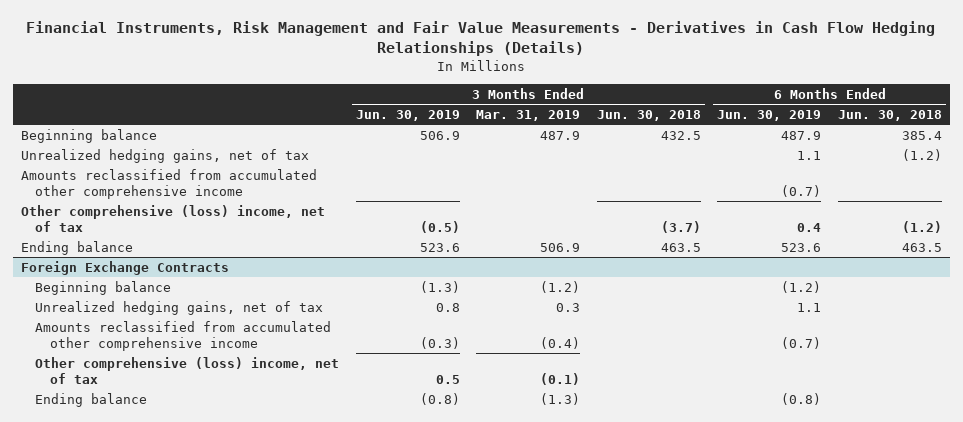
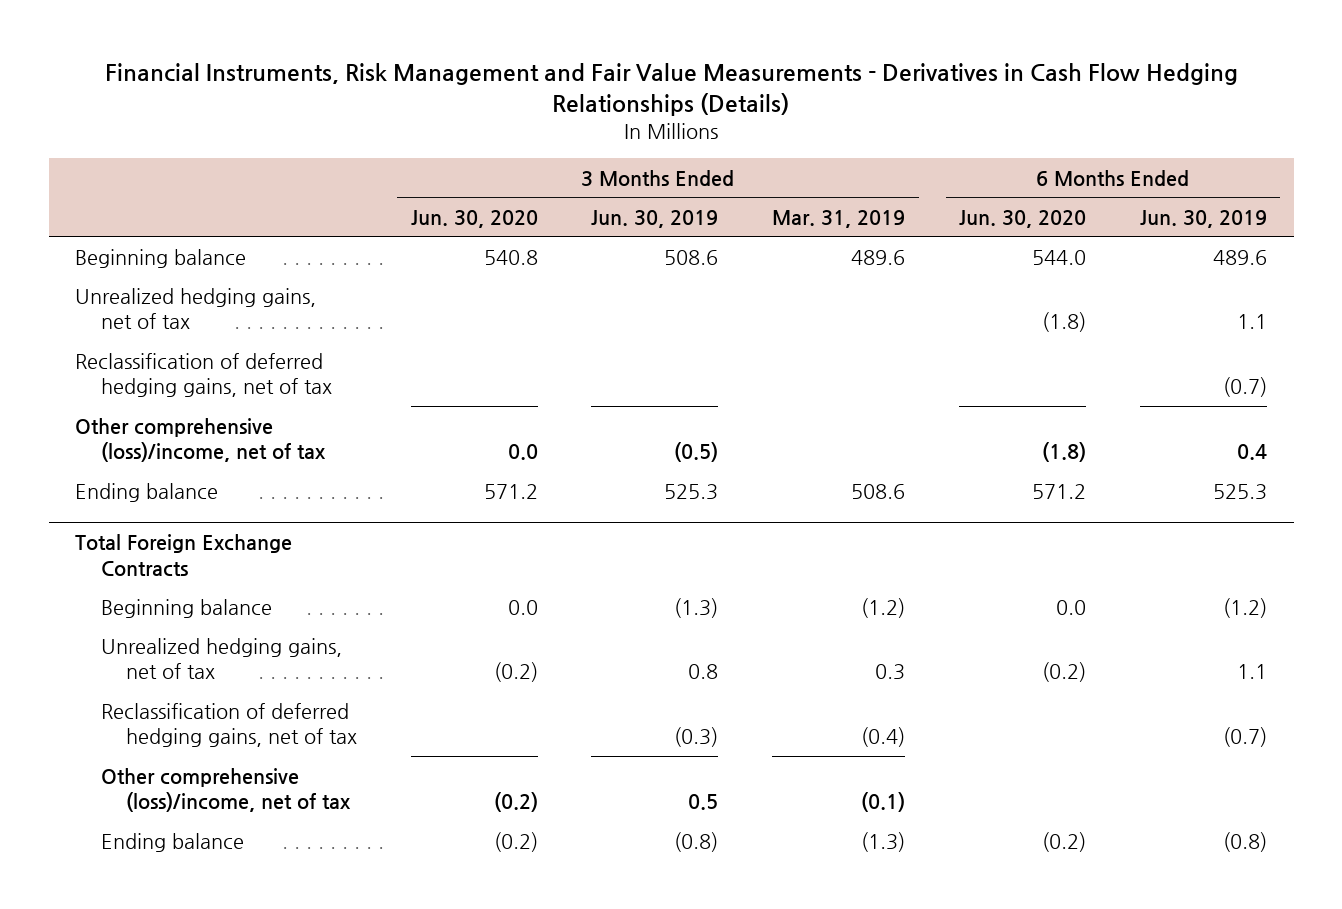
[596,109,701,121] Jun. 30, 2018 -> none
[837,109,942,121] Jun. 30, 2018 -> none
none -> [410,209,538,228] Jun. 30, 2020
none -> [958,209,1086,228] Jun. 30, 2020
[419,130,460,140] 506.9 -> [664,249,719,265] 508.6
[540,130,581,140] 487.9 -> [851,249,906,265] 489.6
[781,130,822,140] 487.9 -> [1212,249,1267,265] 489.6
[20,168,317,199] Amounts reclassified from accumulated other comprehensive income -> [75,352,332,398] Reclassification of deferred hedging gains, net of tax
[20,204,325,232] Other comprehensive (loss) income, net of tax -> [75,417,326,463] Other comprehensive (loss)/income, net of tax
[419,242,460,252] 523.6 -> [664,483,719,500] 525.3
[540,242,581,252] 506.9 -> [851,483,906,499] 508.6
[781,242,822,252] 523.6 -> [1212,483,1267,500] 525.3
[20,260,229,275] Foreign Exchange Contracts -> [75,534,293,577] Total Foreign Exchange Contracts
[35,320,332,351] Amounts reclassified from accumulated other comprehensive income -> [100,702,357,748] Reclassification of deferred hedging gains, net of tax
[35,356,340,384] Other comprehensive (loss) income, net of tax -> [100,767,351,813] Other comprehensive (loss)/income, net of tax

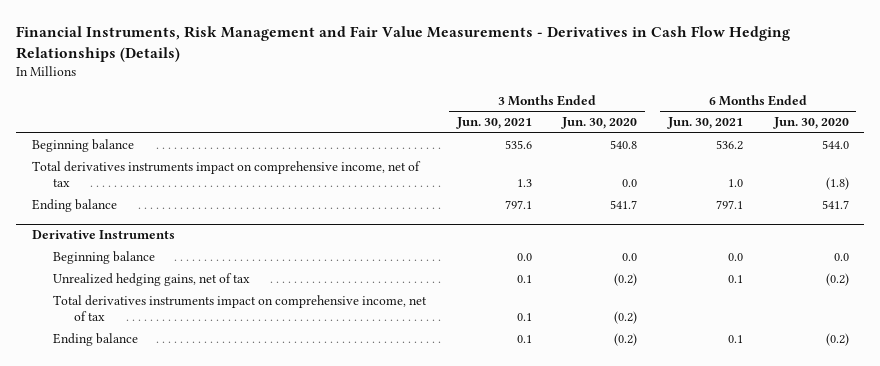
[591,209,719,228] Jun. 30, 2019 -> none
[772,209,906,228] Mar. 31, 2019 -> none
[1139,209,1267,228] Jun. 30, 2019 -> none
none -> [455,117,532,130] Jun. 30, 2021
none -> [666,117,743,130] Jun. 30, 2021
[75,287,317,330] Unrealized hedging gains, net of tax -> none
[75,352,332,398] Reclassification of deferred hedging gains, net of tax -> none
[75,417,326,463] Other comprehensive (loss)/income, net of tax -> [31,161,421,188] Total derivatives instruments impact on comprehensive income, net of tax
[483,483,538,499] 571.2 -> [610,200,638,210] 541.7
[1031,483,1086,499] 571.2 -> [821,200,849,210] 541.7
[75,534,293,577] Total Foreign Exchange Contracts -> [31,230,175,240] Derivative Instruments
[100,702,357,748] Reclassification of deferred hedging gains, net of tax -> none
[100,767,351,813] Other comprehensive (loss)/income, net of tax -> [52,295,427,322] Total derivatives instruments impact on comprehensive income, net of tax

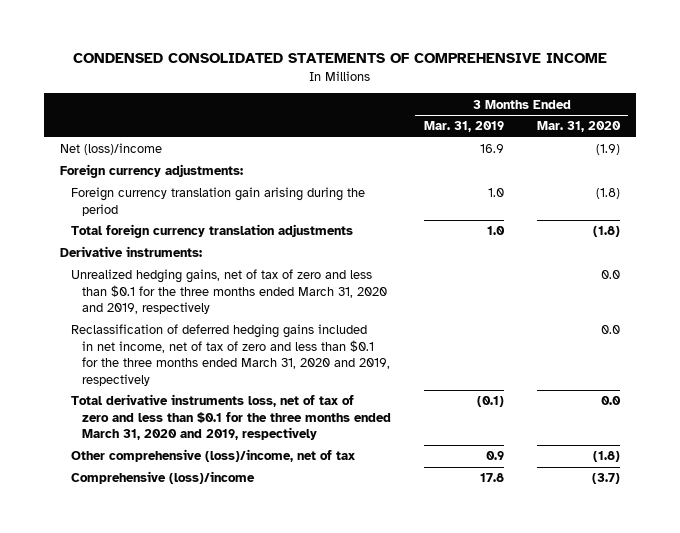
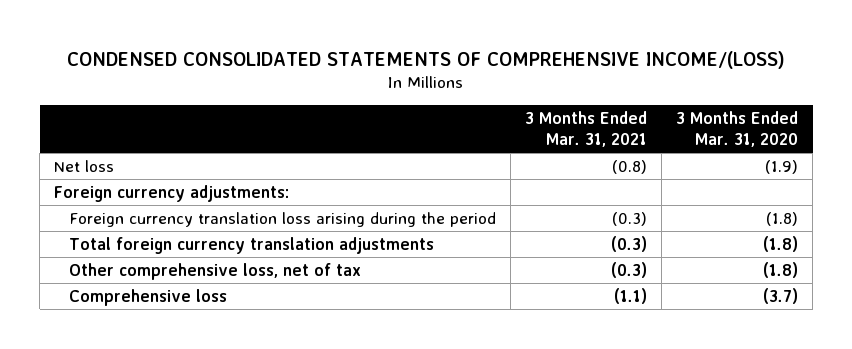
[72,53,607,64] CONDENSED CONSOLIDATED STATEMENTS OF COMPREHENSIVE INCOME -> [67,50,786,69] CONDENSED CONSOLIDATED STATEMENTS OF COMPREHENSIVE INCOME/(LOSS)
[423,121,504,133] Mar. 31, 2019 -> none
none -> [524,110,647,148] 3 Months Ended Mar. 31, 2021
[59,143,162,156] Net (loss)/income -> [54,159,115,172] Net loss
[70,187,365,216] Foreign currency translation gain arising during the period -> [68,211,496,227] Foreign currency translation loss arising during the period
[59,246,202,258] Derivative instruments: -> none
[70,269,387,315] Unrealized hedging gains, net of tax of zero and less than $0.1 for the three months ended March 31, 2020 and 2019, respectively -> none
[70,324,390,386] Reclassification of deferred hedging gains included in net income, net of tax of zero and less than $0.1 for the three months ended March 31, 2020 and 2019, respectively -> none
[70,394,391,441] Total derivative instruments loss, net of tax of zero and less than $0.1 for the three months ended March 31, 2020 and 2019, respectively -> none
[70,449,355,463] Other comprehensive (loss)/income, net of tax -> [68,262,361,280] Other comprehensive loss, net of tax
[70,471,255,485] Comprehensive (loss)/income -> [68,288,227,306] Comprehensive loss

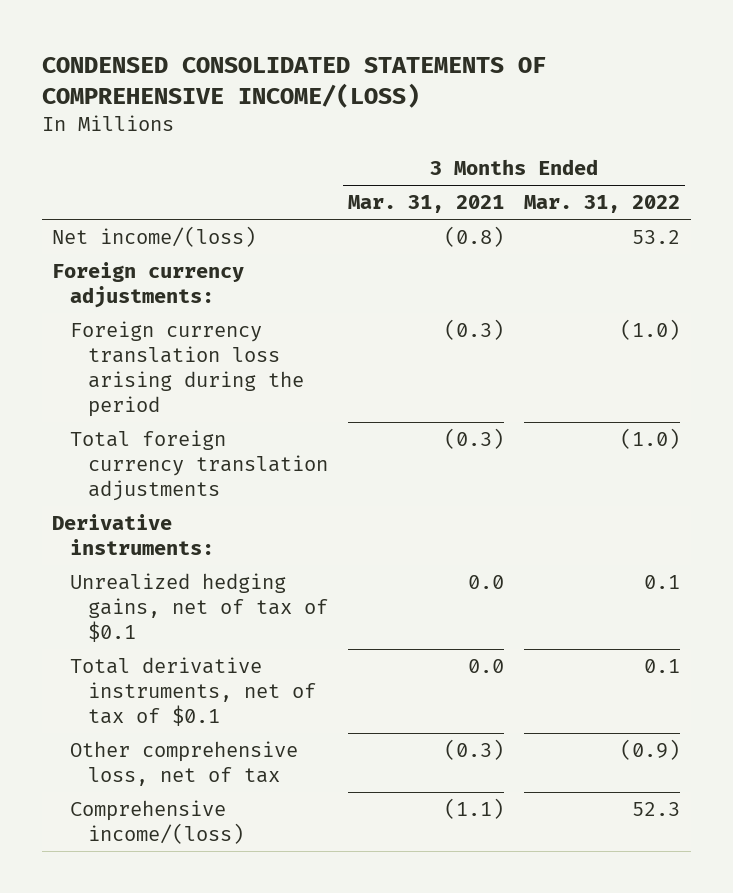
[676,110,799,148] 3 Months Ended Mar. 31, 2020 -> none
none -> [524,195,681,214] Mar. 31, 2022
[54,159,115,172] Net loss -> [52,226,257,248] Net income/(loss)
none -> [52,514,215,555] Derivative instruments:
none -> [70,573,329,642] Unrealized hedging gains, net of tax of $0.1
none -> [70,657,317,726] Total derivative instruments, net of tax of $0.1
[68,288,227,306] Comprehensive loss -> [70,800,245,844] Comprehensive income/(loss)

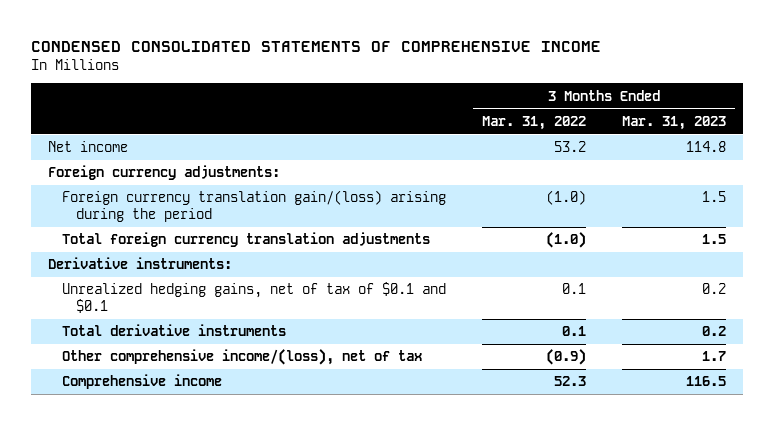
[42,57,547,109] CONDENSED CONSOLIDATED STATEMENTS OF COMPREHENSIVE INCOME/(LOSS) -> [30,40,601,52] CONDENSED CONSOLIDATED STATEMENTS OF COMPREHENSIVE INCOME
[348,195,505,214] Mar. 31, 2021 -> none
none -> [621,115,726,130] Mar. 31, 2023
[52,226,257,248] Net income/(loss) -> [48,141,129,153] Net income
[70,321,305,417] Foreign currency translation loss arising during the period -> [62,190,447,223] Foreign currency translation gain/(loss) arising during the period
[70,573,329,642] Unrealized hedging gains, net of tax of $0.1 -> [62,282,447,314] Unrealized hedging gains, net of tax of $0.1 and $0.1
[70,657,317,726] Total derivative instruments, net of tax of $0.1 -> [62,324,287,337] Total derivative instruments
[70,741,299,786] Other comprehensive loss, net of tax -> [62,349,423,366] Other comprehensive income/(loss), net of tax
[70,800,245,844] Comprehensive income/(loss) -> [62,374,223,390] Comprehensive income

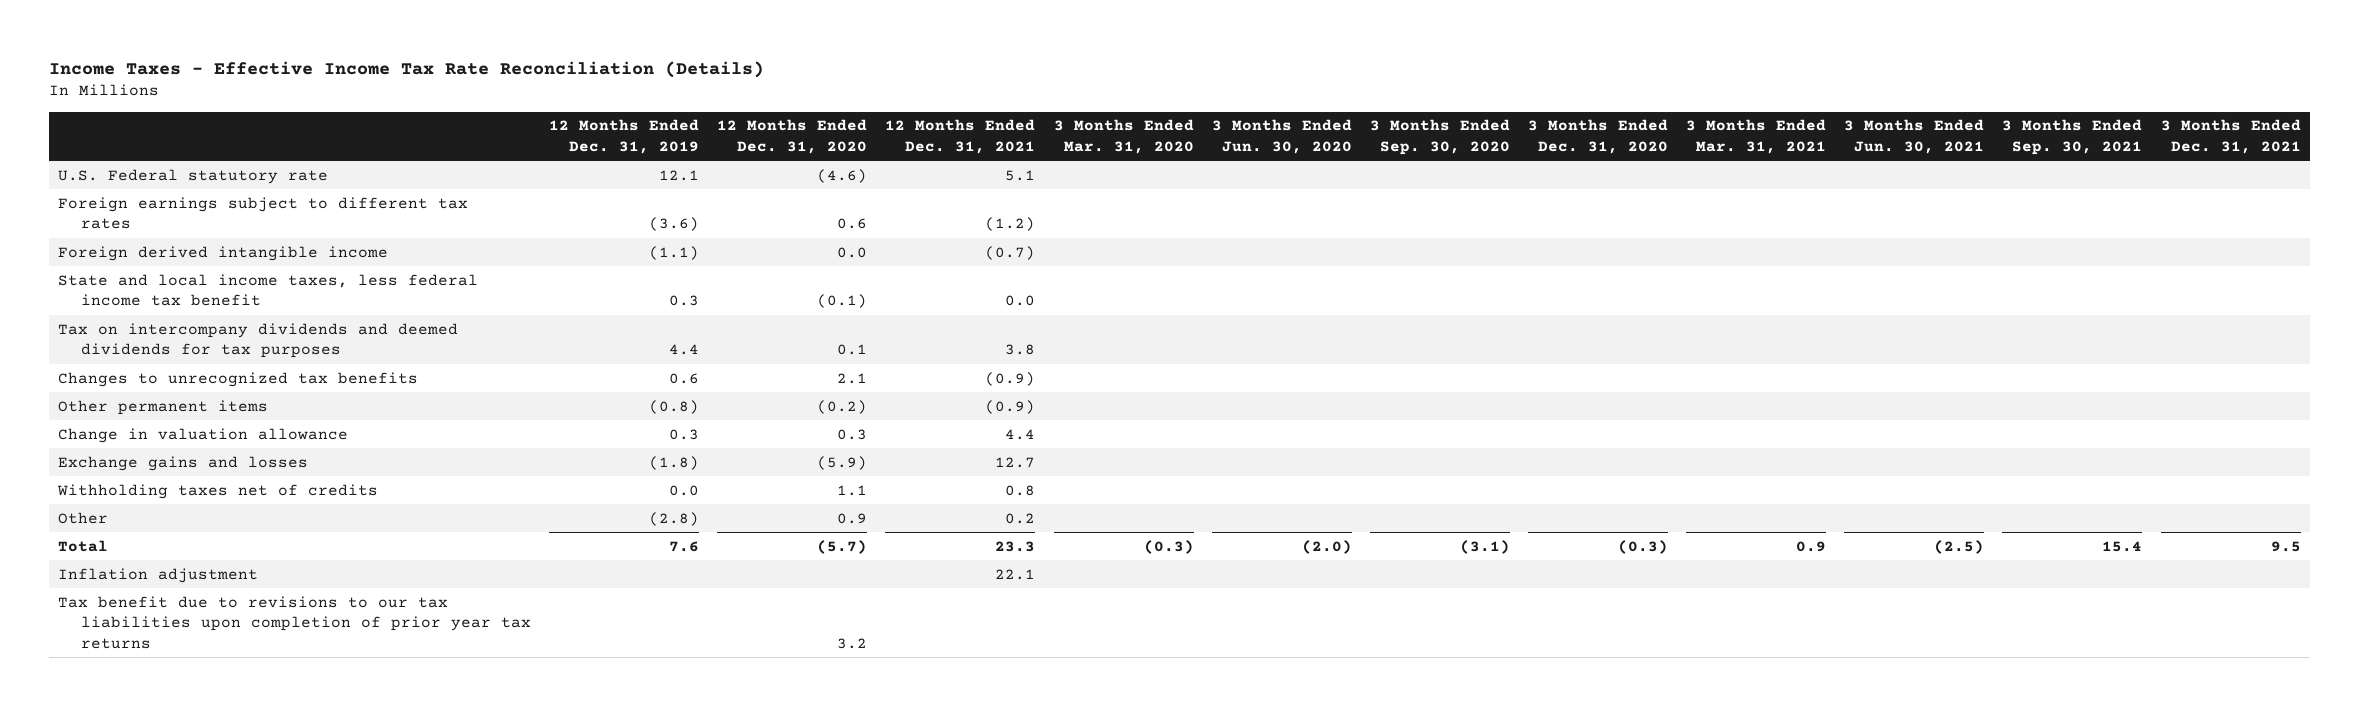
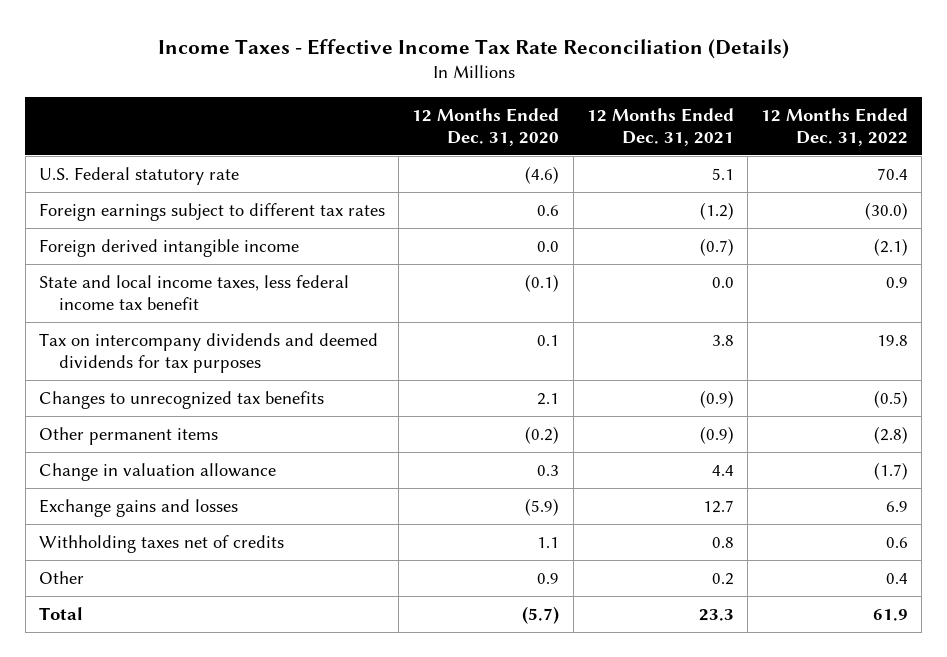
[549,119,700,154] 12 Months Ended Dec. 31, 2019 -> none
[1053,119,1194,154] 3 Months Ended Mar. 31, 2020 -> none
[1211,119,1352,154] 3 Months Ended Jun. 30, 2020 -> none
[1369,119,1510,155] 3 Months Ended Sep. 30, 2020 -> none
[1527,119,1668,154] 3 Months Ended Dec. 31, 2020 -> none
[1686,119,1827,154] 3 Months Ended Mar. 31, 2021 -> none
[1844,119,1985,154] 3 Months Ended Jun. 30, 2021 -> none
[2002,119,2143,155] 3 Months Ended Sep. 30, 2021 -> none
[2160,119,2301,154] 3 Months Ended Dec. 31, 2021 -> none
none -> [761,107,909,146] 12 Months Ended Dec. 31, 2022
[57,567,258,583] Inflation adjustment -> none
[57,595,531,649] Tax benefit due to revisions to our tax liabilities upon completion of prior year tax returns -> none

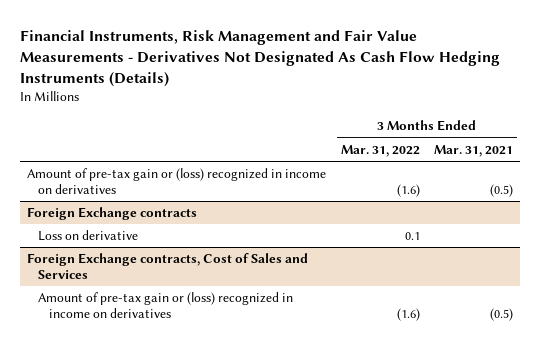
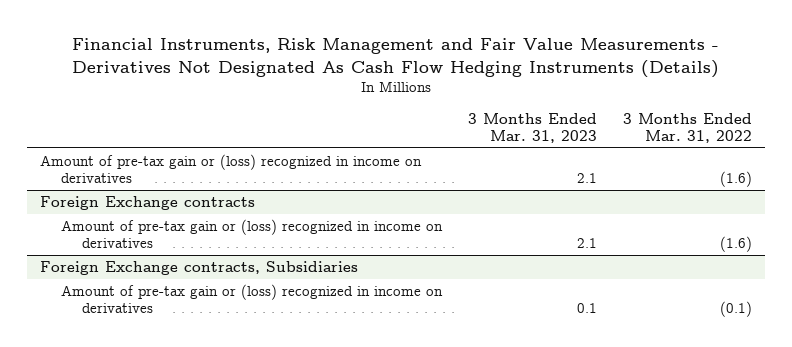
[434,144,514,157] Mar. 31, 2021 -> none
none -> [467,113,597,144] 3 Months Ended Mar. 31, 2023
[37,230,138,242] Loss on derivative -> none
[27,253,309,279] Foreign Exchange contracts, Cost of Sales and Services -> none
none -> [40,260,359,275] Foreign Exchange contracts, Subsidiaries
none -> [60,283,443,314] Amount of pre-tax gain or (loss) recognized in income on derivatives

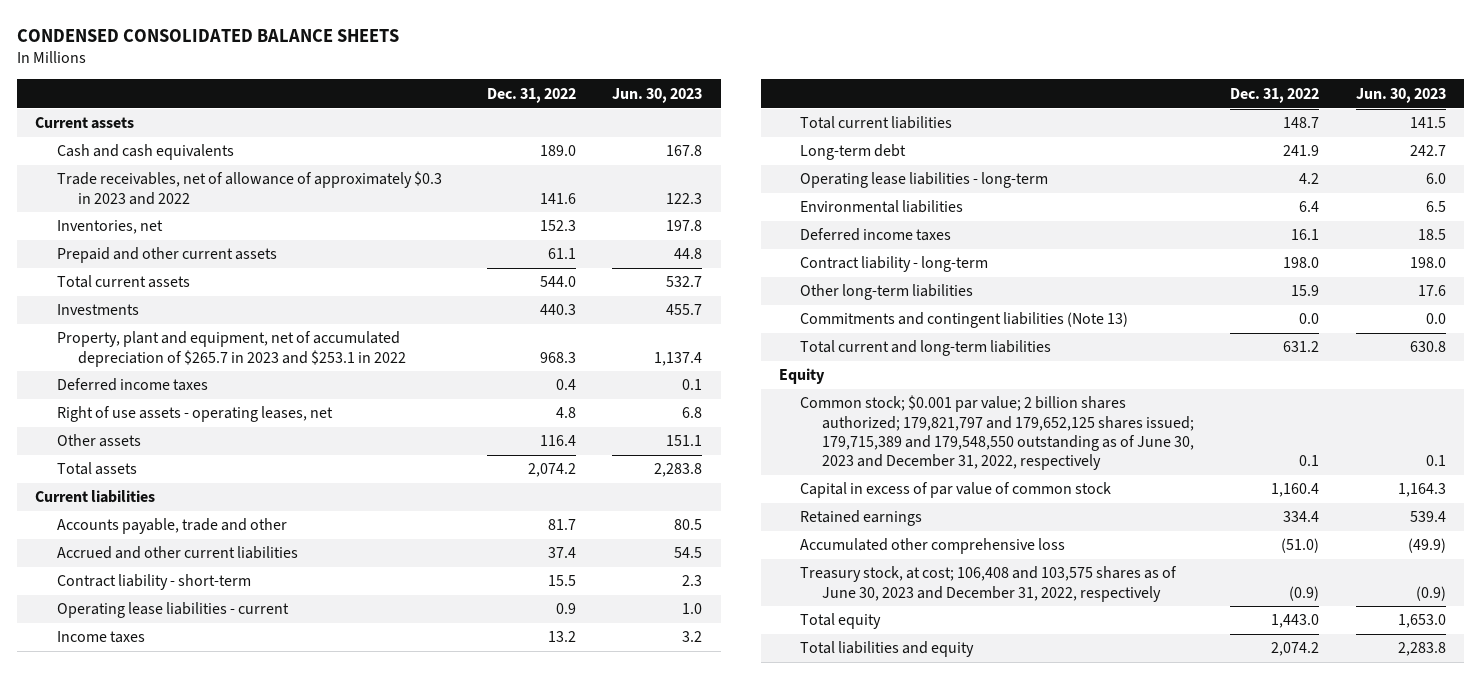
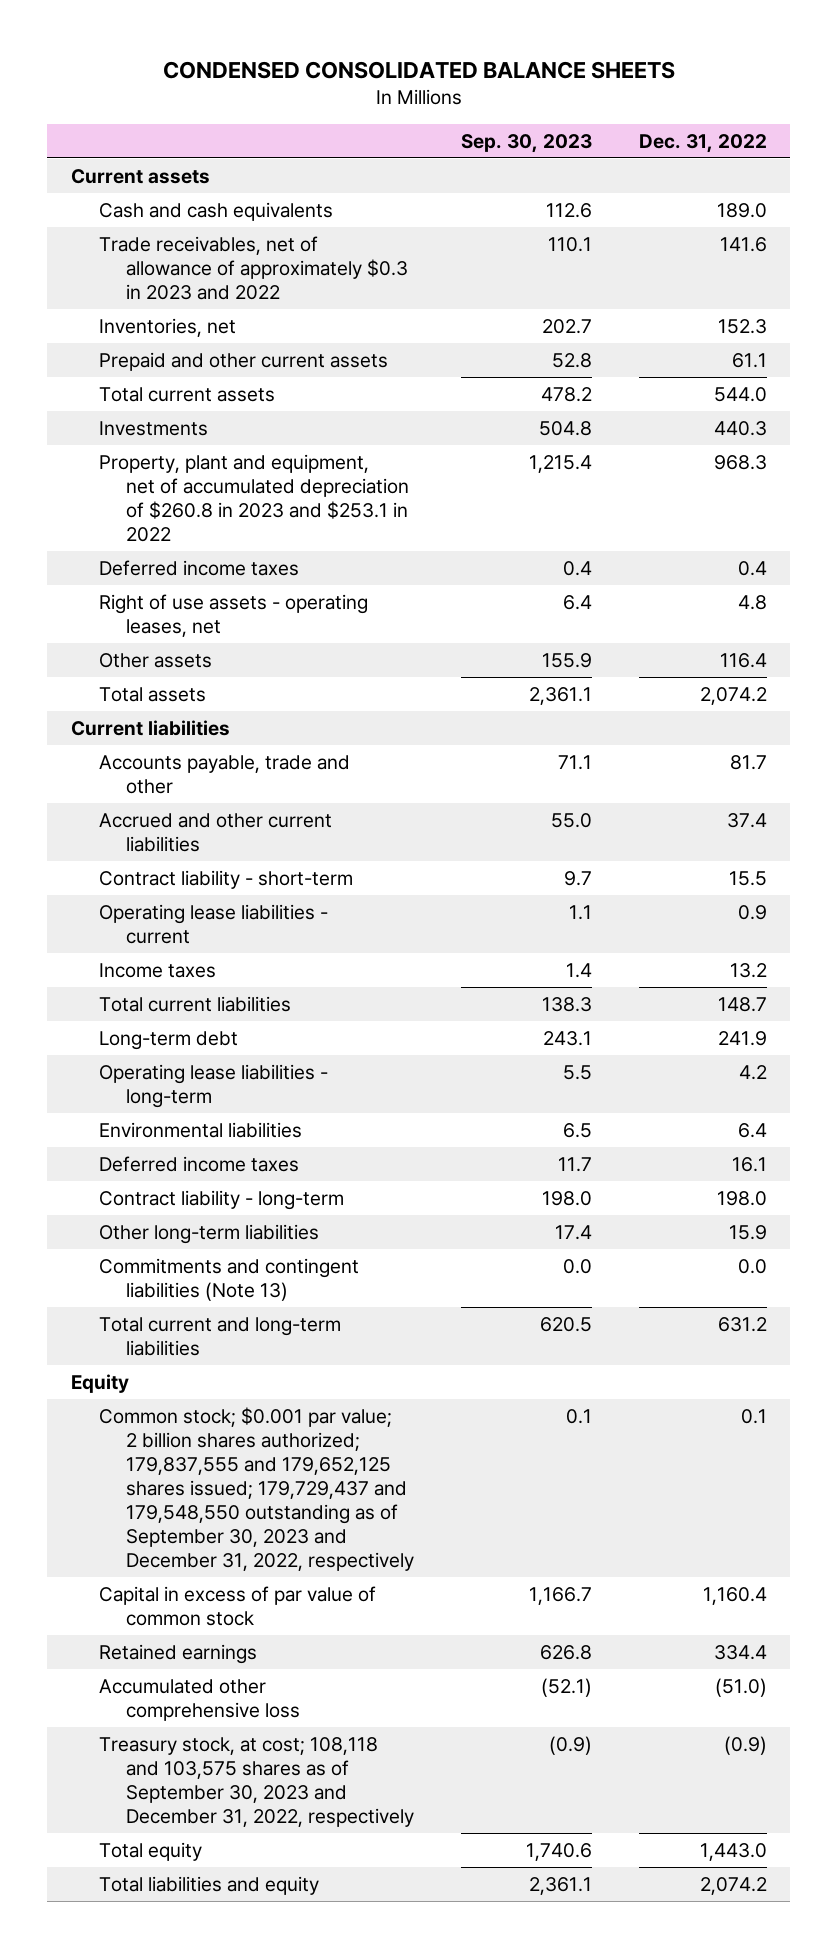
[612,87,703,103] Jun. 30, 2023 -> none
none -> [461,133,593,153] Sep. 30, 2023
[56,331,407,367] Property, plant and equipment, net of accumulated depreciation of $265.7 in 2023 and $253.1 in 2022 -> [98,453,410,543] Property, plant and equipment, net of accumulated depreciation of $260.8 in 2023 and $253.1 in 2022
[800,395,1194,470] Common stock; $0.001 par value; 2 billion shares authorized; 179,821,797 and 179,652,125 shares issued; 179,715,389 and 179,548,550 outstanding as of June 30, 2023 and December 31, 2022, respectively -> [98,1406,415,1572] Common stock; $0.001 par value; 2 billion shares authorized; 179,837,555 and 179,652,125 shares issued; 179,729,437 and 179,548,550 outstanding as of September 30, 2023 and December 31, 2022, respectively
[800,566,1178,602] Treasury stock, at cost; 106,408 and 103,575 shares as of June 30, 2023 and December 31, 2022, respectively -> [98,1736,415,1828] Treasury stock, at cost; 108,118 and 103,575 shares as of September 30, 2023 and December 31, 2022, respectively

